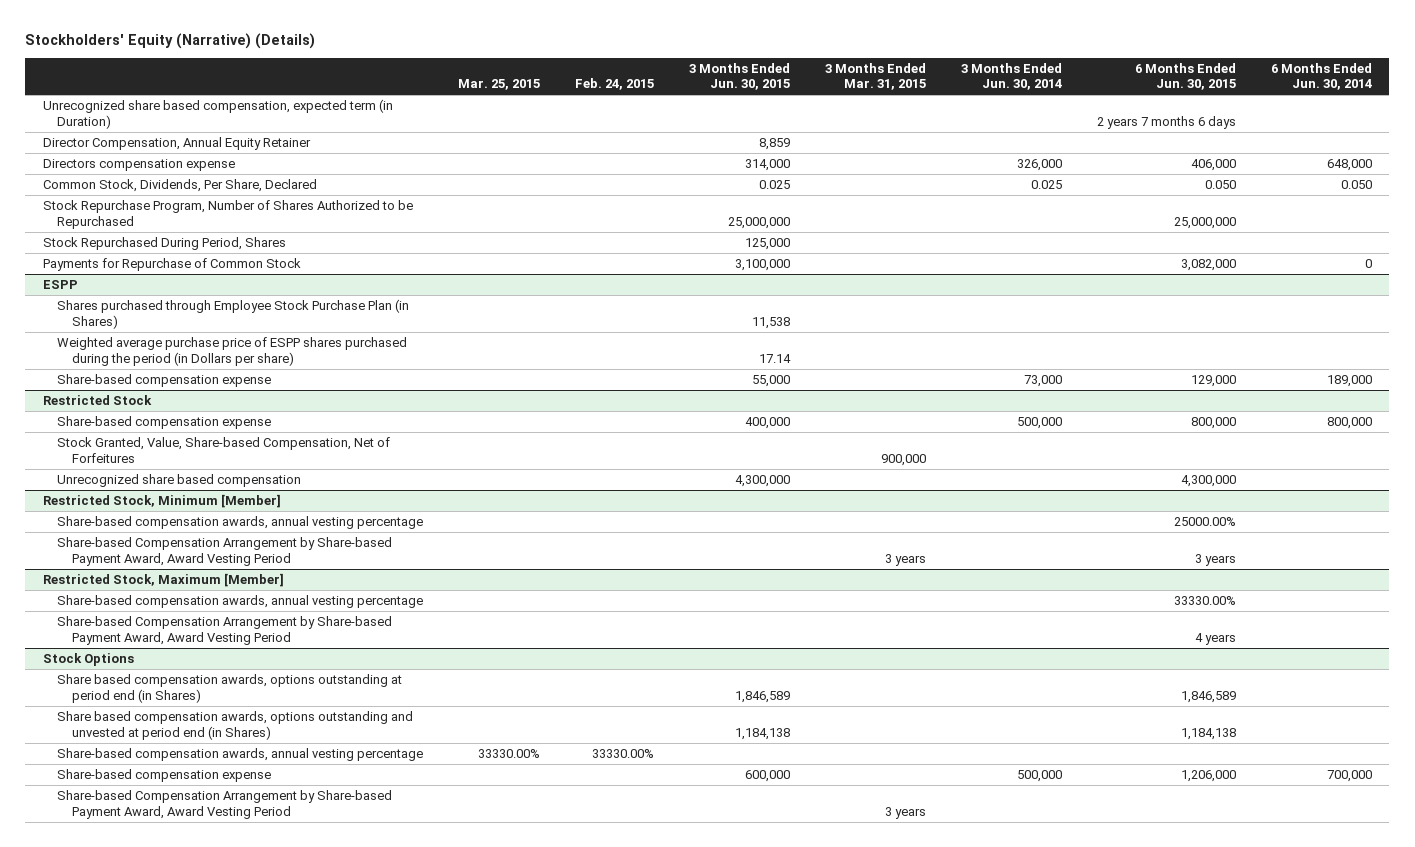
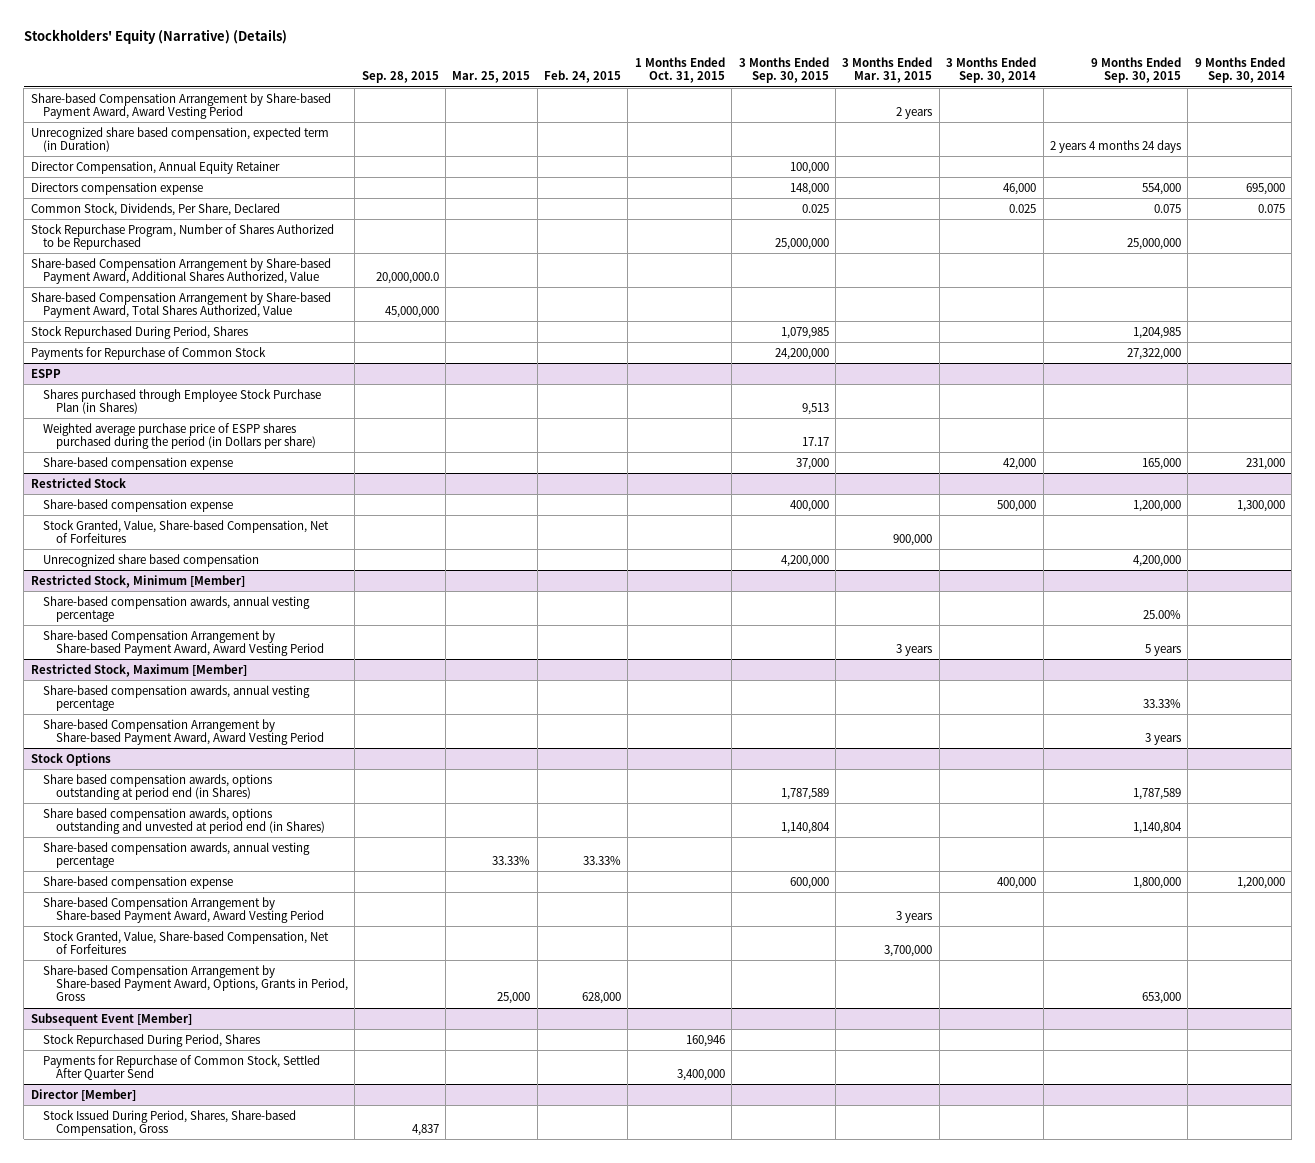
[689,62,791,91] 3 Months Ended Jun. 30, 2015 -> none
[960,62,1062,91] 3 Months Ended Jun. 30, 2014 -> none
[1134,62,1236,91] 6 Months Ended Jun. 30, 2015 -> none
[1270,62,1372,91] 6 Months Ended Jun. 30, 2014 -> none
none -> [361,71,439,84] Sep. 28, 2015
none -> [634,57,725,84] 1 Months Ended Oct. 31, 2015
none -> [738,57,829,84] 3 Months Ended Sep. 30, 2015
none -> [946,57,1037,84] 3 Months Ended Sep. 30, 2014
none -> [1090,57,1181,84] 9 Months Ended Sep. 30, 2015
none -> [1194,57,1285,84] 9 Months Ended Sep. 30, 2014
none -> [30,92,331,119] Share-based Compensation Arrangement by Share-based Payment Award, Award Vesting Period
none -> [30,257,331,284] Share-based Compensation Arrangement by Share-based Payment Award, Additional Shares Authorized, Value
none -> [30,291,331,318] Share-based Compensation Arrangement by Share-based Payment Award, Total Shares Authorized, Value
[478,749,541,759] 33330.00% -> [492,855,531,865] 33.33%
[592,749,655,759] 33330.00% -> [583,855,622,865] 33.33%
none -> [43,930,330,954] Stock Granted, Value, Share-based Compensation, Net of Forfeitures
none -> [43,964,348,1002] Share-based Compensation Arrangement by Share-based Payment Award, Options, Grants in Period, Gross
none -> [30,1012,192,1026] Subsequent Event [Member]
none -> [43,1033,261,1047] Stock Repurchased During Period, Shares
none -> [43,1054,321,1080] Payments for Repurchase of Common Stock, Settled After Quarter Send
none -> [30,1088,136,1101] Director [Member]
none -> [43,1109,297,1136] Stock Issued During Period, Shares, Share-based Compensation, Gross

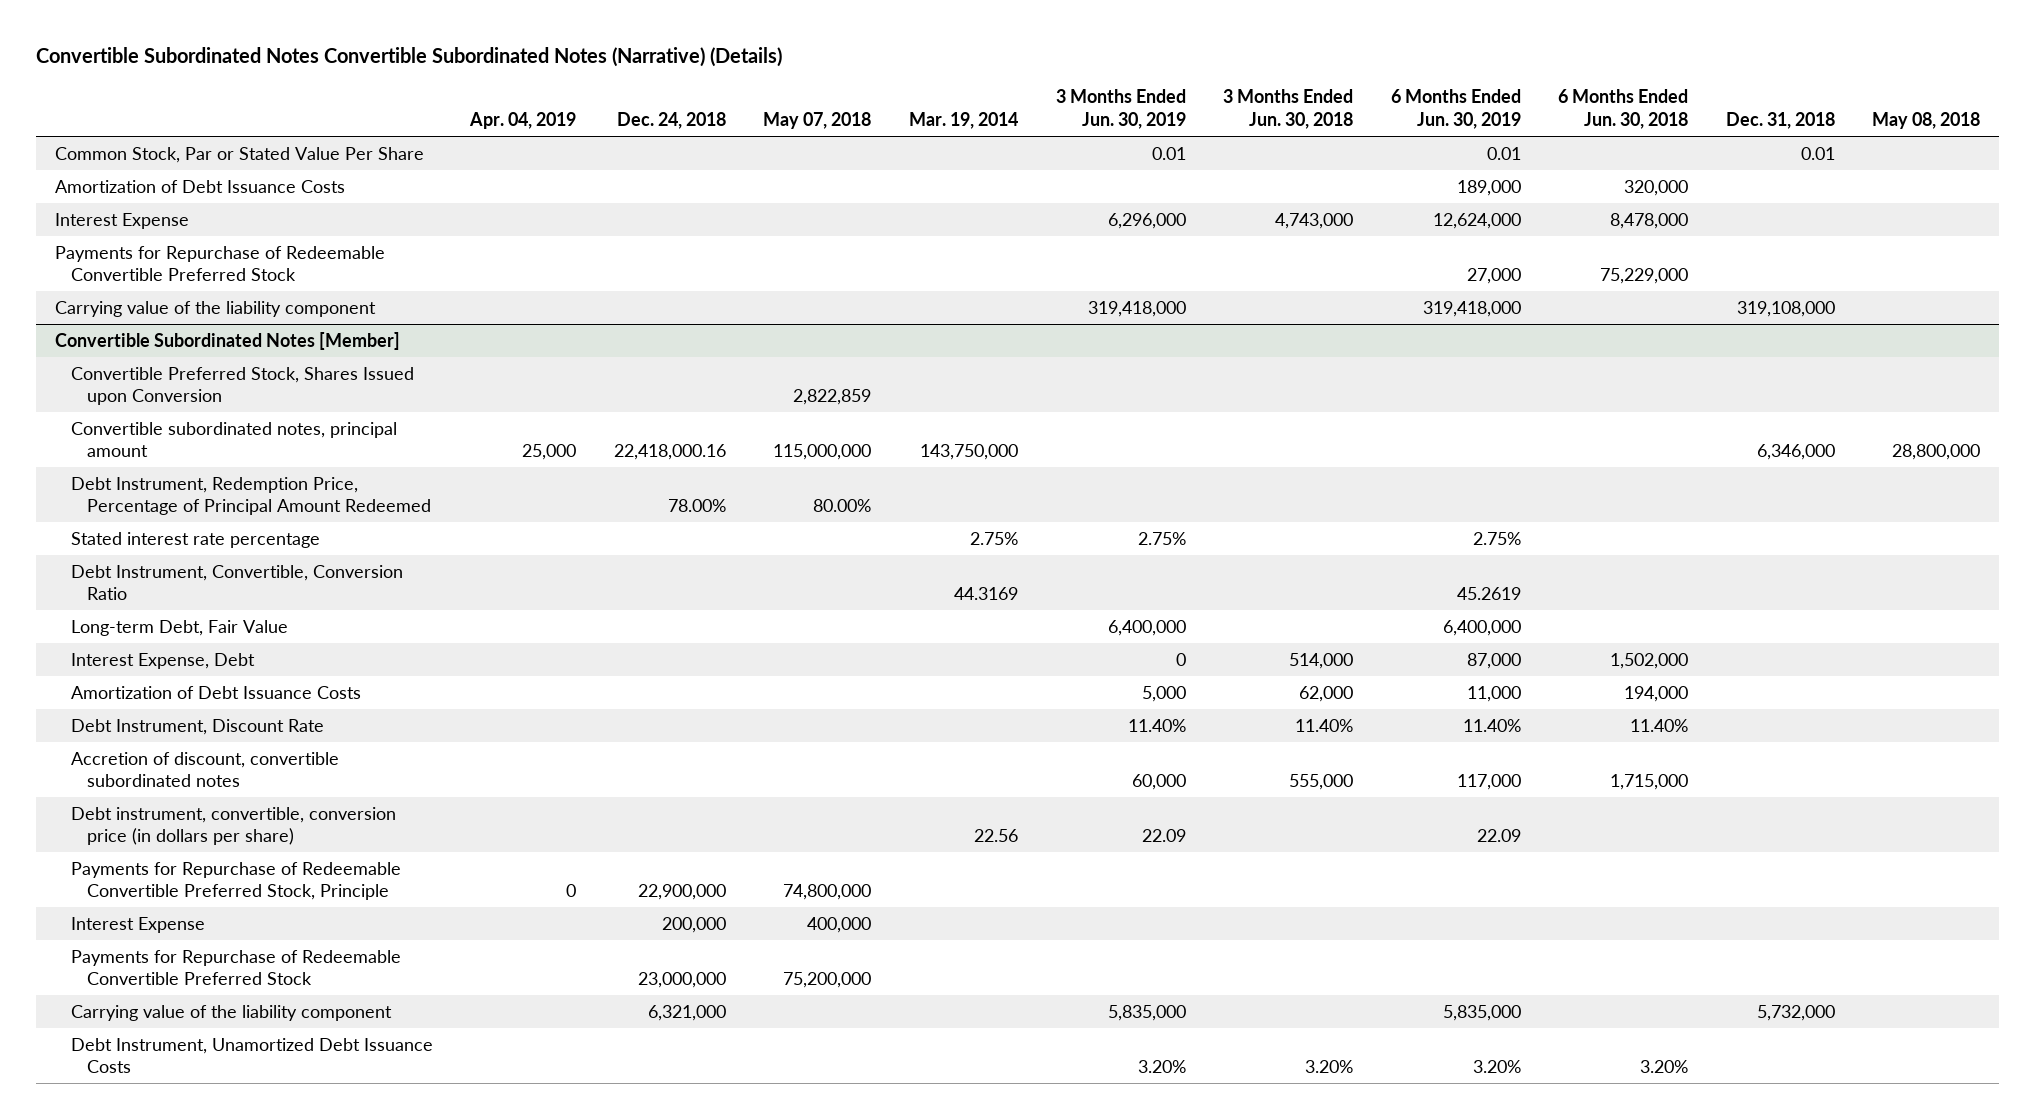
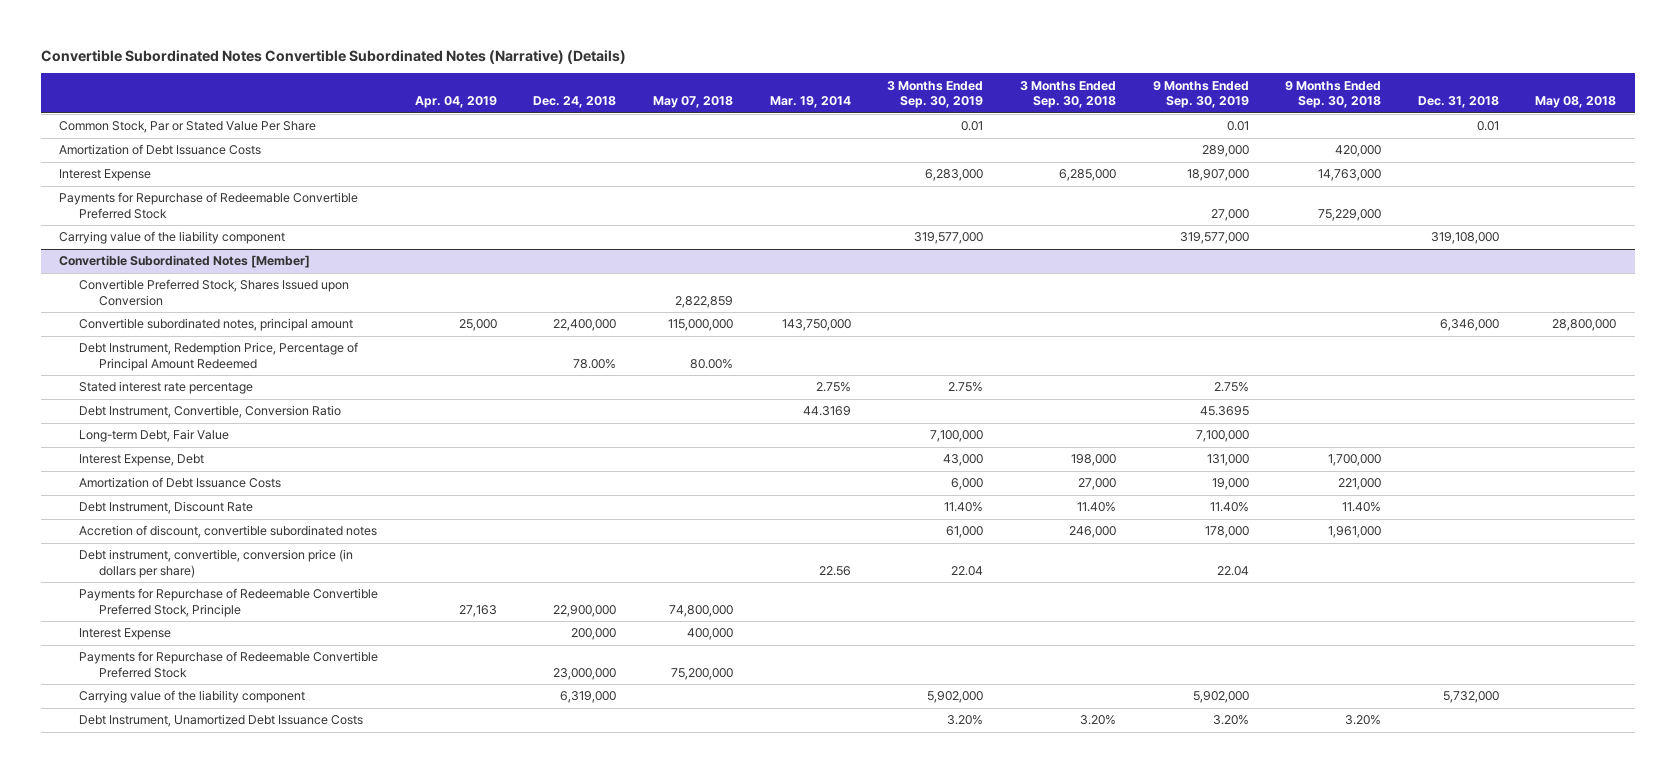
[1055,89,1186,129] 3 Months Ended Jun. 30, 2019 -> none
[1223,89,1354,129] 3 Months Ended Jun. 30, 2018 -> none
[1390,89,1521,129] 6 Months Ended Jun. 30, 2019 -> none
[1558,89,1689,129] 6 Months Ended Jun. 30, 2018 -> none
none -> [887,80,984,109] 3 Months Ended Sep. 30, 2019
none -> [1019,80,1116,109] 3 Months Ended Sep. 30, 2018
none -> [1152,80,1249,109] 9 Months Ended Sep. 30, 2019
none -> [1285,80,1382,109] 9 Months Ended Sep. 30, 2018
[613,444,726,461] 22,418,000.16 -> [553,319,617,332] 22,400,000
[566,884,577,898] 0 -> [458,605,497,618] 27,163
[647,1004,726,1021] 6,321,000 -> [560,691,617,704] 6,319,000

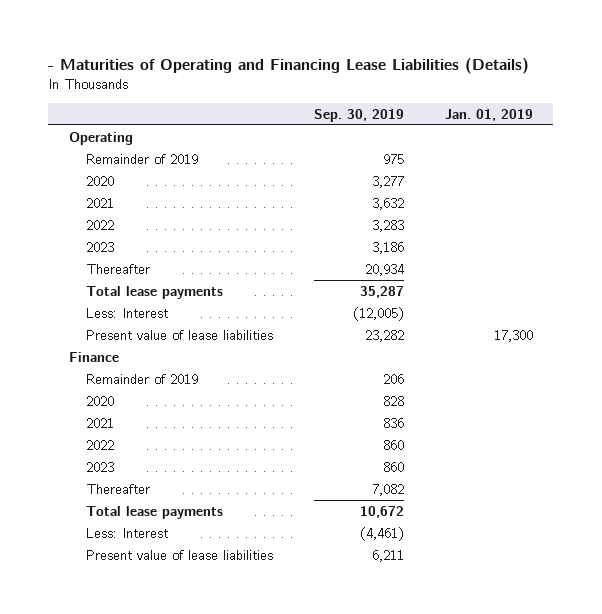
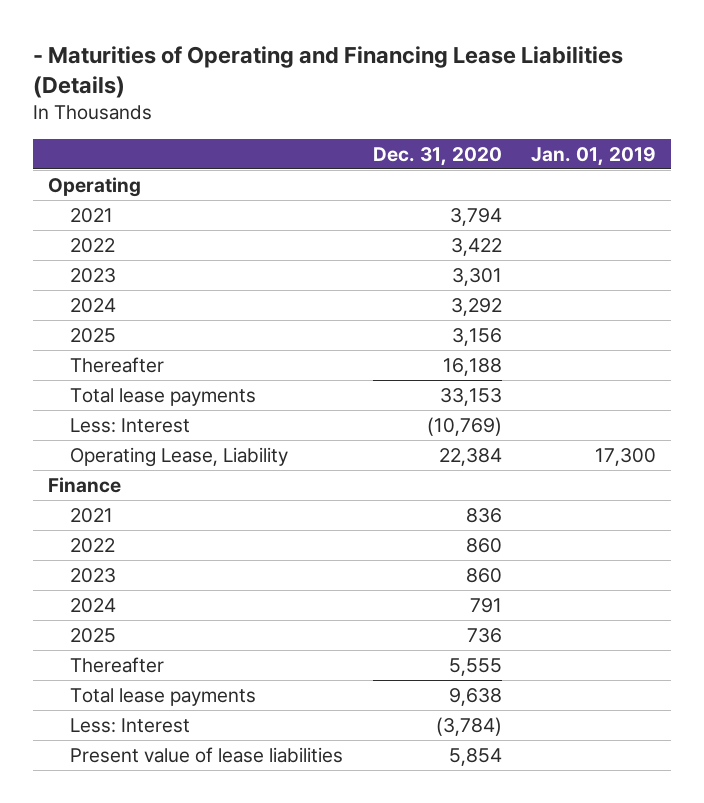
[314,108,405,122] Sep. 30, 2019 -> none
none -> [372,146,502,166] Dec. 31, 2020
[86,153,199,164] Remainder of 2019 -> none
[86,175,115,186] 2020 -> none
none -> [70,298,117,314] 2024
none -> [70,328,117,344] 2025
[86,329,274,340] Present value of lease liabilities -> [70,447,289,468] Operating Lease, Liability
[86,373,199,384] Remainder of 2019 -> none
[86,395,115,406] 2020 -> none
none -> [70,598,117,614] 2024
none -> [70,628,117,644] 2025

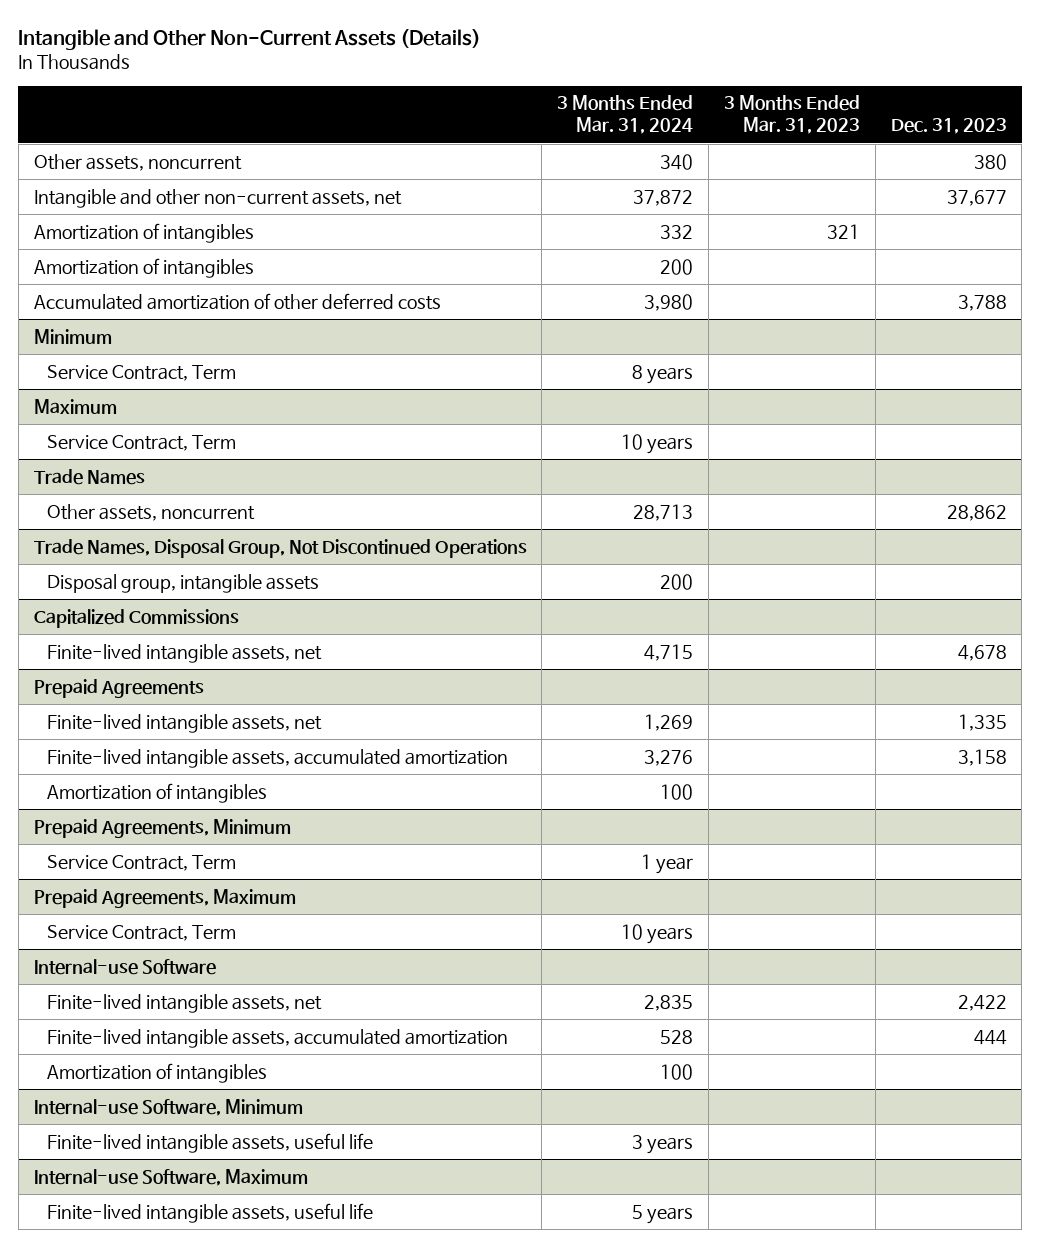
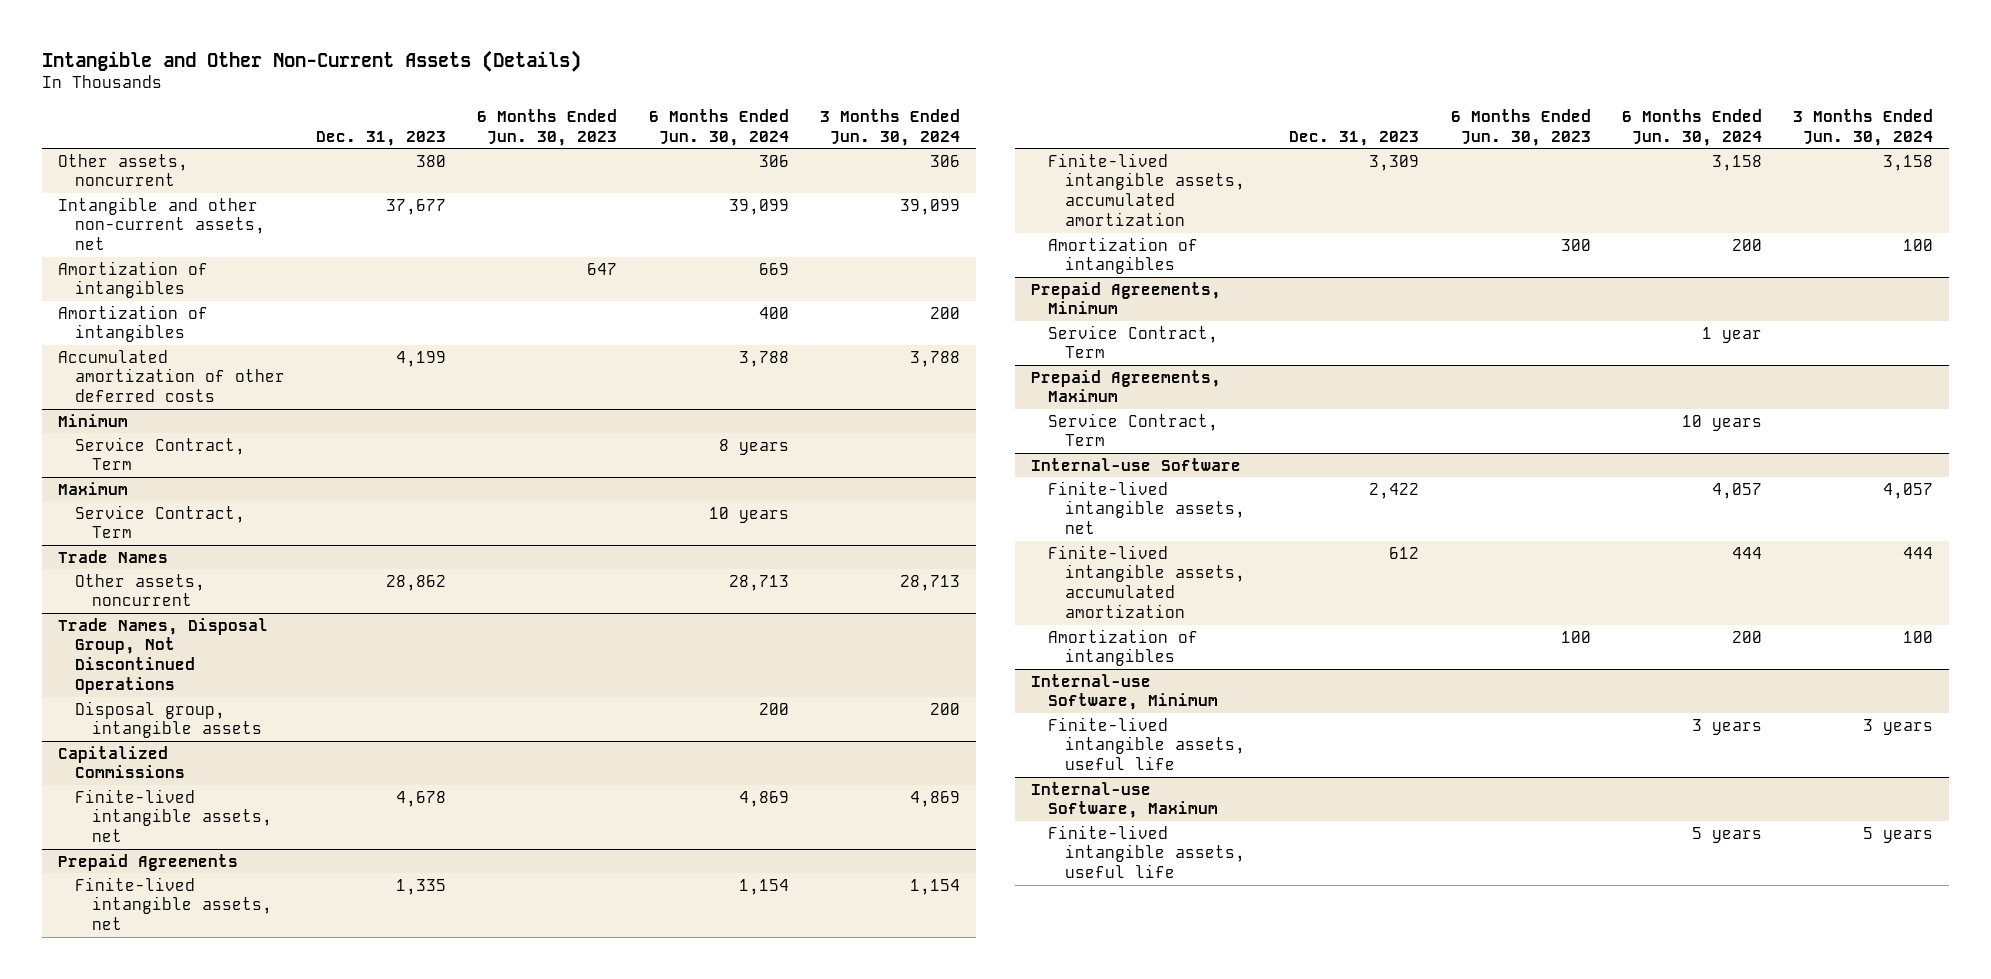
[557,95,694,135] 3 Months Ended Mar. 31, 2024 -> none
[723,95,860,135] 3 Months Ended Mar. 31, 2023 -> none
none -> [477,108,618,146] 6 Months Ended Jun. 30, 2023
none -> [648,108,789,146] 6 Months Ended Jun. 30, 2024
none -> [819,108,960,146] 3 Months Ended Jun. 30, 2024
[957,294,1007,311] 3,788 -> [396,350,447,367] 4,199
[957,748,1007,766] 3,158 -> [1369,154,1420,171] 3,309
[973,1029,1007,1045] 444 -> [1389,546,1420,559] 612

